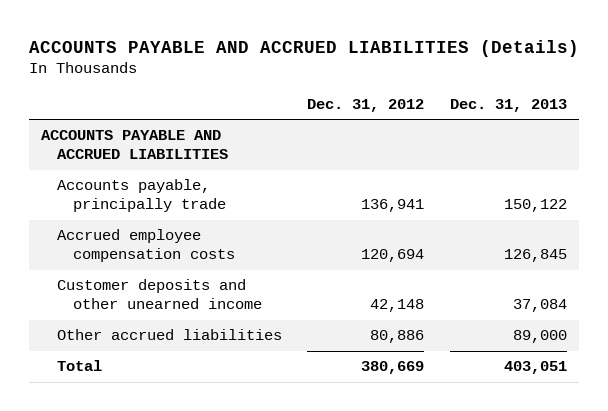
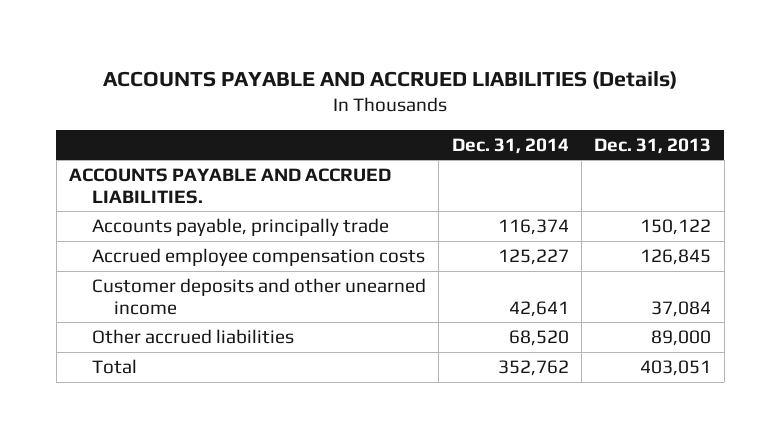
[307,98,425,112] Dec. 31, 2012 -> none
none -> [451,137,569,154] Dec. 31, 2014
[41,130,229,160] ACCOUNTS PAYABLE AND ACCRUED LIABILITIES -> [69,167,392,204] ACCOUNTS PAYABLE AND ACCRUED LIABILITIES.

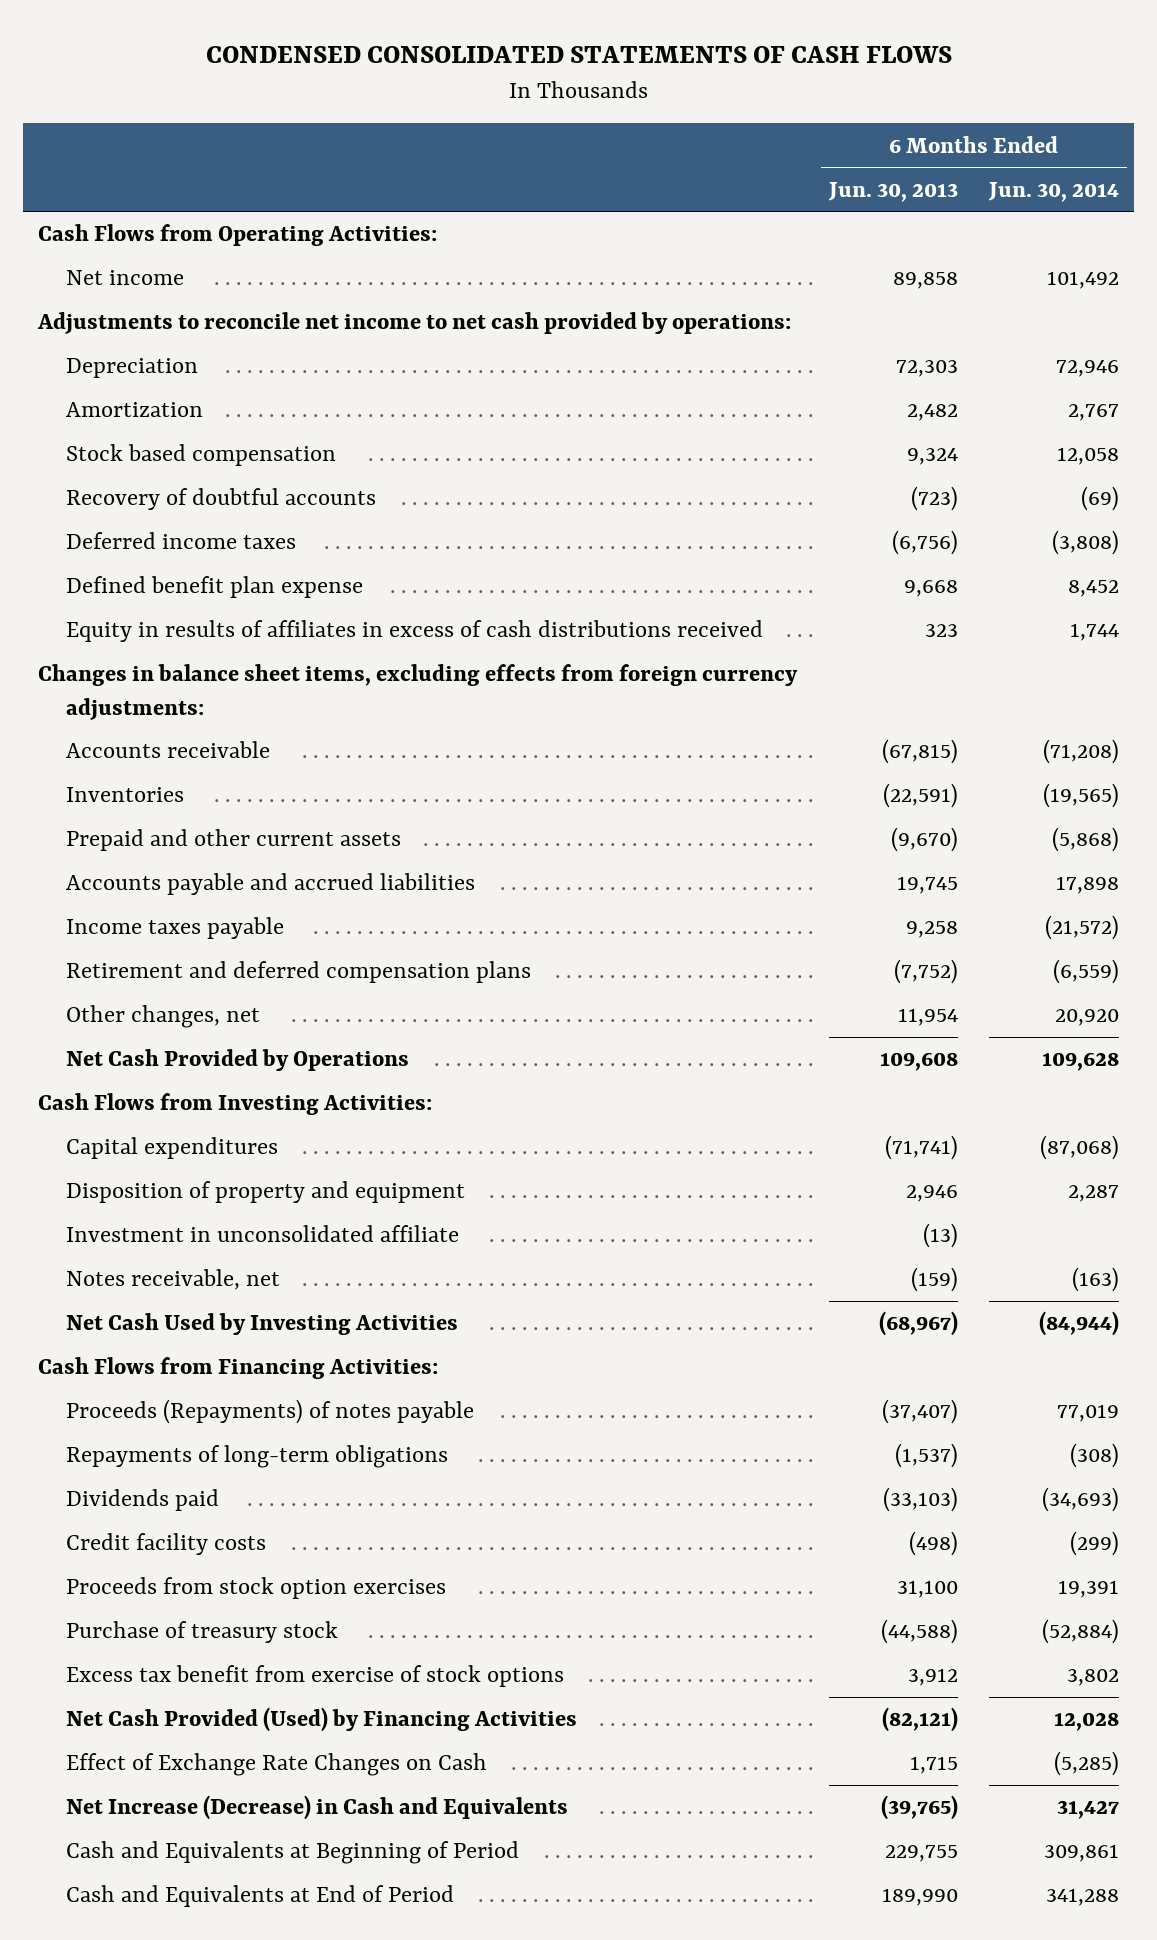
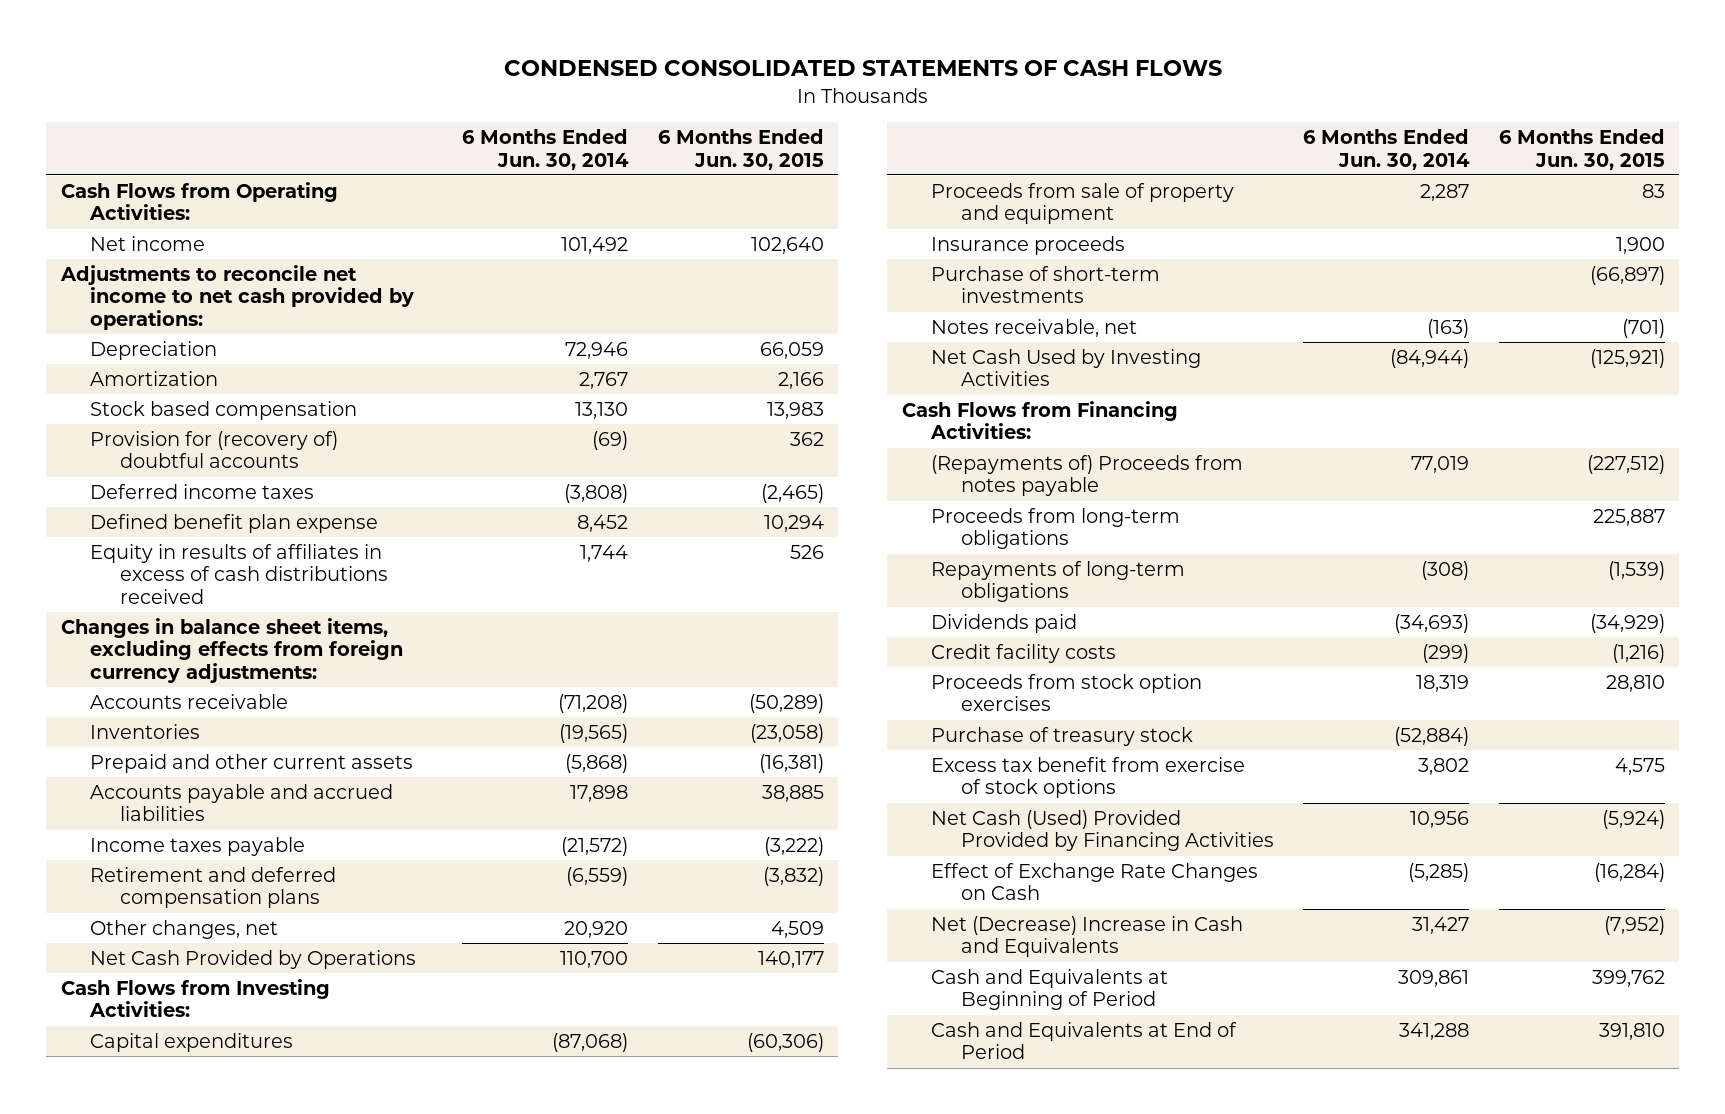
[827,181,958,202] Jun. 30, 2013 -> none
none -> [657,128,824,170] 6 Months Ended Jun. 30, 2015
[1056,447,1119,466] 12,058 -> [575,401,629,419] 13,130
[66,488,377,511] Recovery of doubtful accounts -> [90,430,339,469] Provision for (recovery of) doubtful accounts
[1041,1052,1119,1072] 109,628 -> [560,950,629,968] 110,700
[66,1225,460,1243] Investment in unconsolidated affiliate -> none
[66,1181,466,1204] Disposition of property and equipment -> [931,182,1235,225] Proceeds from sale of property and equipment
none -> [931,235,1126,255] Insurance proceeds
none -> [931,265,1161,304] Purchase of short-term investments
[66,1399,475,1425] Proceeds (Repayments) of notes payable -> [931,454,1244,497] (Repayments of) Proceeds from notes payable
none -> [931,507,1181,550] Proceeds from long-term obligations
[1057,1580,1119,1599] 19,391 -> [1416,674,1470,692] 18,319
[66,1707,578,1733] Net Cash Provided (Used) by Financing Activities -> [931,809,1274,852] Net Cash (Used) Provided Provided by Financing Activities
[1053,1712,1119,1732] 12,028 -> [1410,810,1470,828] 10,956
[66,1795,569,1821] Net Increase (Decrease) in Cash and Equivalents -> [931,915,1244,958] Net (Decrease) Increase in Cash and Equivalents

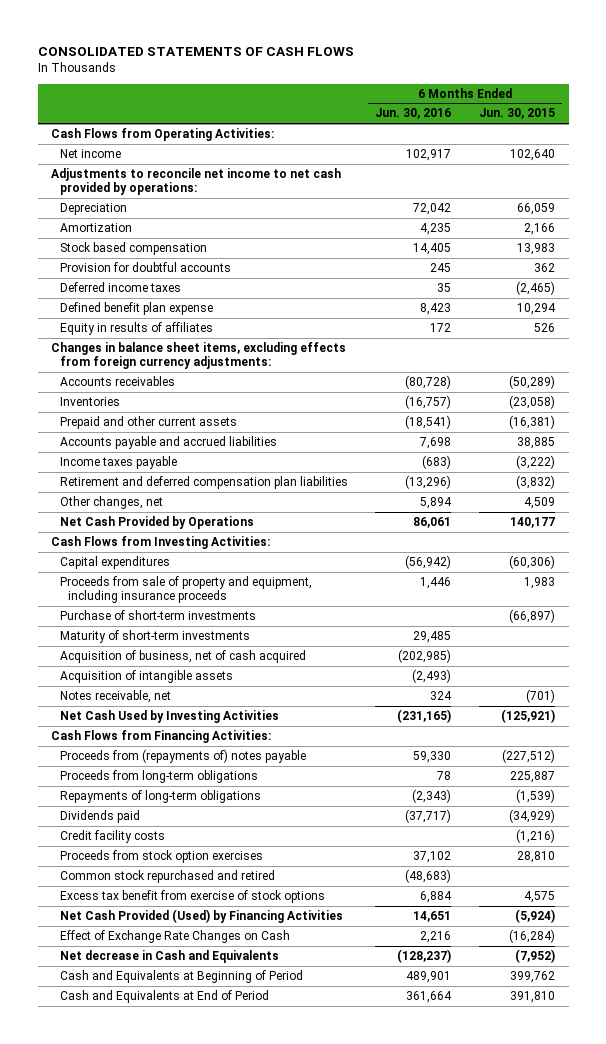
[503,60,1222,77] CONDENSED CONSOLIDATED STATEMENTS OF CASH FLOWS -> [37,46,354,56] CONSOLIDATED STATEMENTS OF CASH FLOWS
[462,128,630,170] 6 Months Ended Jun. 30, 2014 -> none
none -> [375,108,452,120] Jun. 30, 2016
[90,430,339,469] Provision for (recovery of) doubtful accounts -> [59,262,231,273] Provision for doubtful accounts
[90,543,388,605] Equity in results of affiliates in excess of cash distributions received -> [59,322,213,336] Equity in results of affiliates
[90,693,289,709] Accounts receivable -> [59,376,175,387] Accounts receivables
[90,866,337,909] Retirement and deferred compensation plans -> [59,476,348,490] Retirement and deferred compensation plan liabilities
[931,235,1126,255] Insurance proceeds -> none
[931,182,1235,225] Proceeds from sale of property and equipment -> [59,576,312,603] Proceeds from sale of property and equipment, including insurance proceeds
[1641,183,1665,198] 83 -> [523,577,555,590] 1,983
none -> [59,630,250,644] Maturity of short-term investments
none -> [59,650,306,664] Acquisition of business, net of cash acquired
none -> [59,670,233,684] Acquisition of intangible assets
[931,454,1244,497] (Repayments of) Proceeds from notes payable -> [59,749,306,764] Proceeds from (repayments of) notes payable
[931,726,1194,746] Purchase of treasury stock -> none
none -> [59,870,275,884] Common stock repurchased and retired
[931,809,1274,852] Net Cash (Used) Provided Provided by Financing Activities -> [59,909,343,924] Net Cash Provided (Used) by Financing Activities
[931,915,1244,958] Net (Decrease) Increase in Cash and Equivalents -> [59,950,279,964] Net decrease in Cash and Equivalents

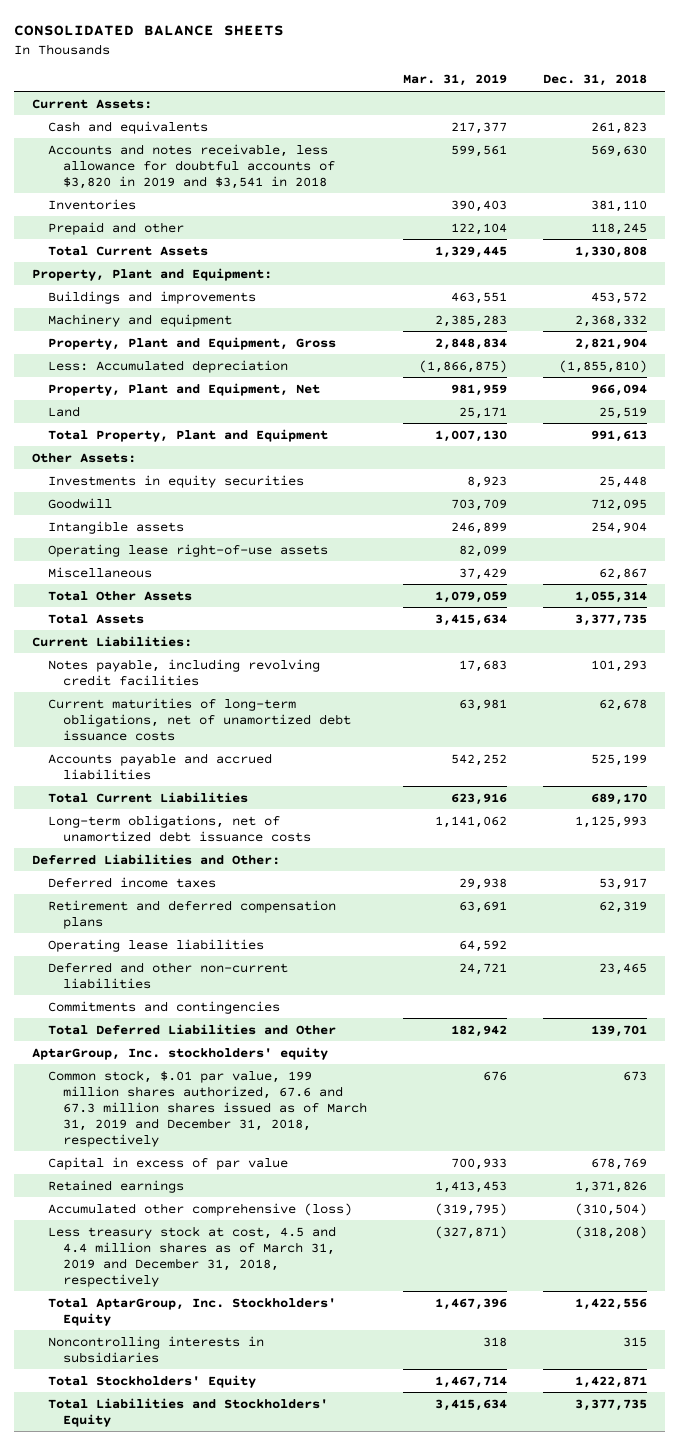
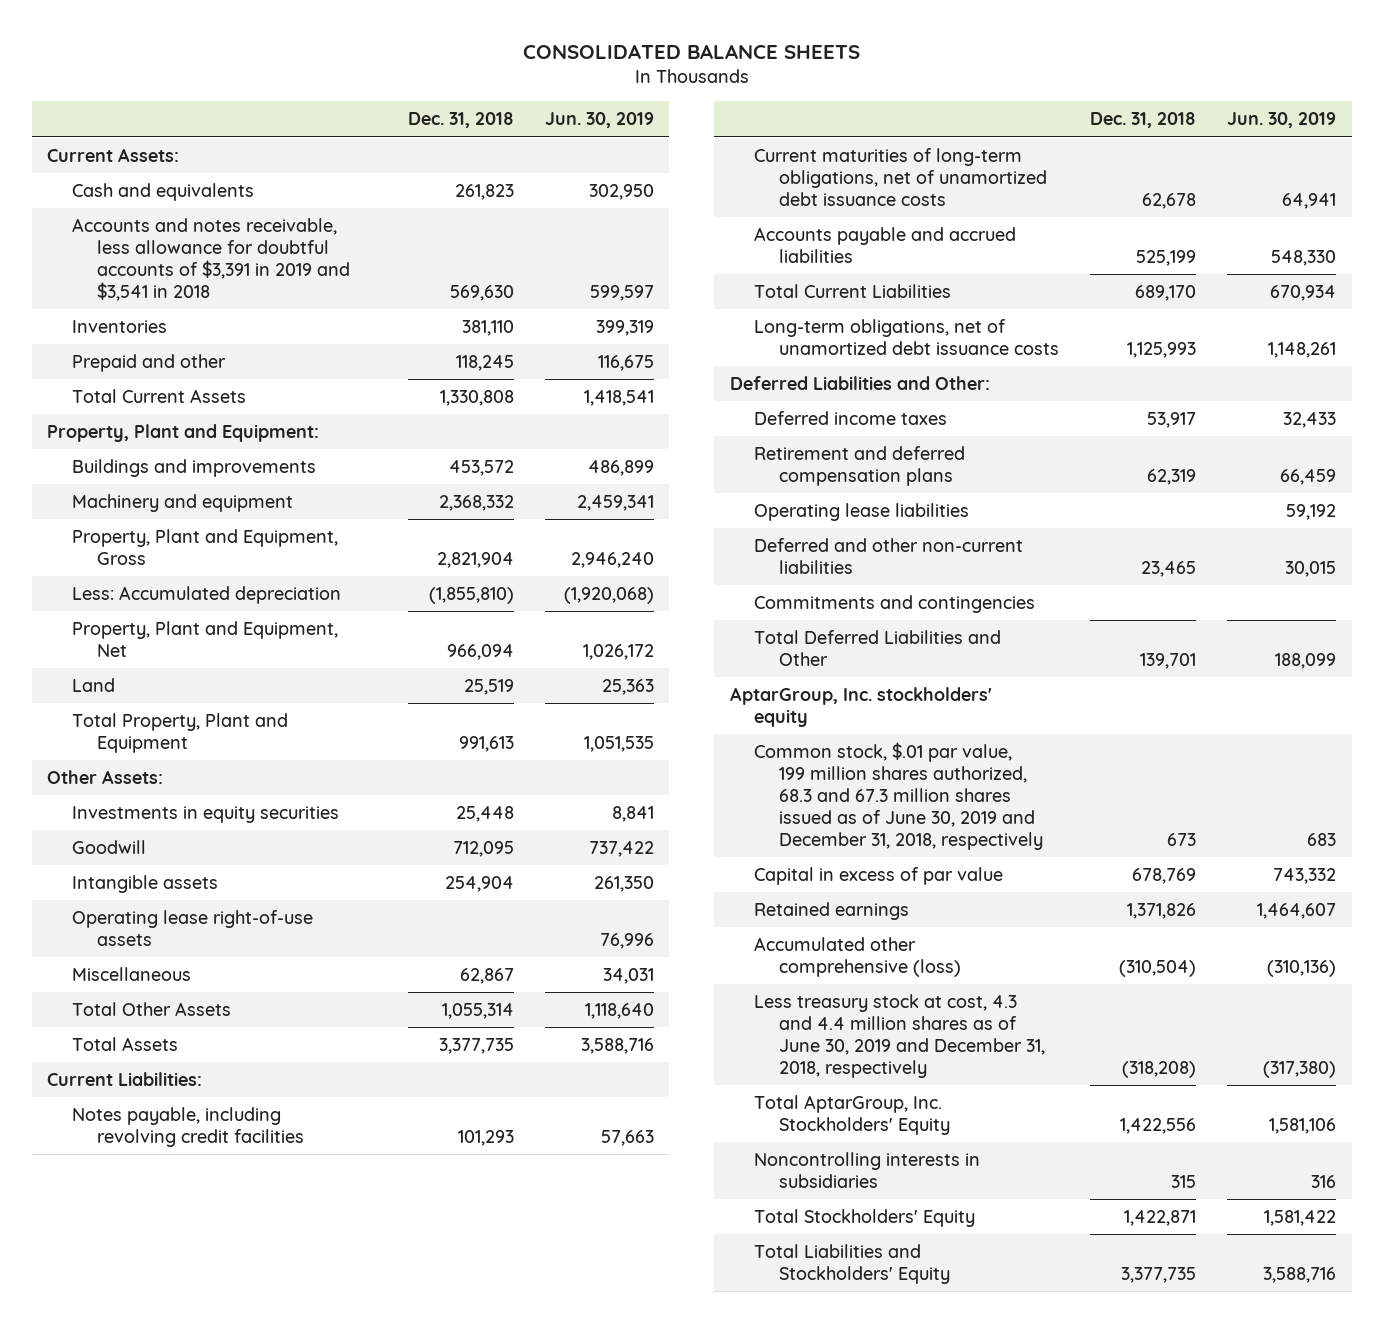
[403,74,508,87] Mar. 31, 2019 -> none
none -> [544,112,654,129] Jun. 30, 2019
[47,143,336,189] Accounts and notes receivable, less allowance for doubtful accounts of $3,820 in 2019 and $3,541 in 2018 -> [71,217,350,301] Accounts and notes receivable, less allowance for doubtful accounts of $3,391 in 2019 and $3,541 in 2018
[47,1069,368,1147] Common stock, $.01 par value, 199 million shares authorized, 67.6 and 67.3 million shares issued as of March 31, 2019 and December 31, 2018, respectively -> [754,741,1043,850] Common stock, $.01 par value, 199 million shares authorized, 68.3 and 67.3 million shares issued as of June 30, 2019 and December 31, 2018, respectively
[47,1225,336,1287] Less treasury stock at cost, 4.5 and 4.4 million shares as of March 31, 2019 and December 31, 2018, respectively -> [754,993,1045,1078] Less treasury stock at cost, 4.3 and 4.4 million shares as of June 30, 2019 and December 31, 2018, respectively

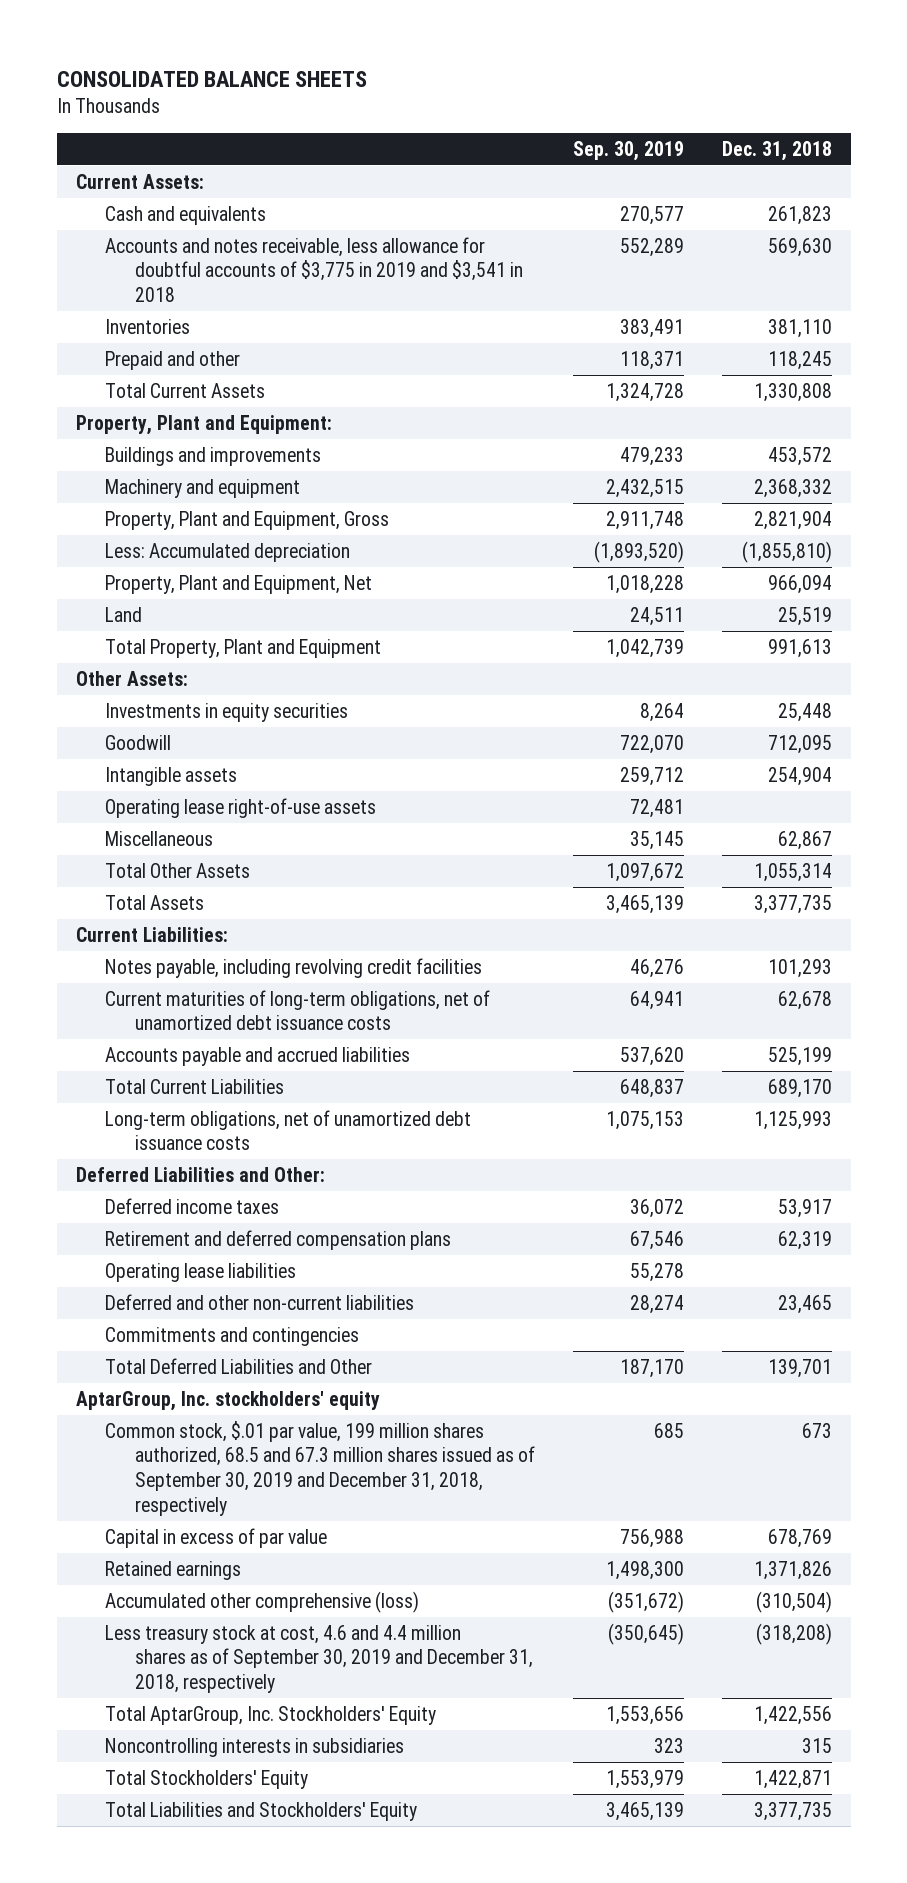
[544,112,654,129] Jun. 30, 2019 -> none
none -> [572,140,684,161] Sep. 30, 2019
[71,217,350,301] Accounts and notes receivable, less allowance for doubtful accounts of $3,391 in 2019 and $3,541 in 2018 -> [105,236,524,302] Accounts and notes receivable, less allowance for doubtful accounts of $3,775 in 2019 and $3,541 in 2018
[754,741,1043,850] Common stock, $.01 par value, 199 million shares authorized, 68.3 and 67.3 million shares issued as of June 30, 2019 and December 31, 2018, respectively -> [105,1420,536,1516] Common stock, $.01 par value, 199 million shares authorized, 68.5 and 67.3 million shares issued as of September 30, 2019 and December 31, 2018, respectively
[754,993,1045,1078] Less treasury stock at cost, 4.3 and 4.4 million shares as of June 30, 2019 and December 31, 2018, respectively -> [105,1624,534,1693] Less treasury stock at cost, 4.6 and 4.4 million shares as of September 30, 2019 and December 31, 2018, respectively

